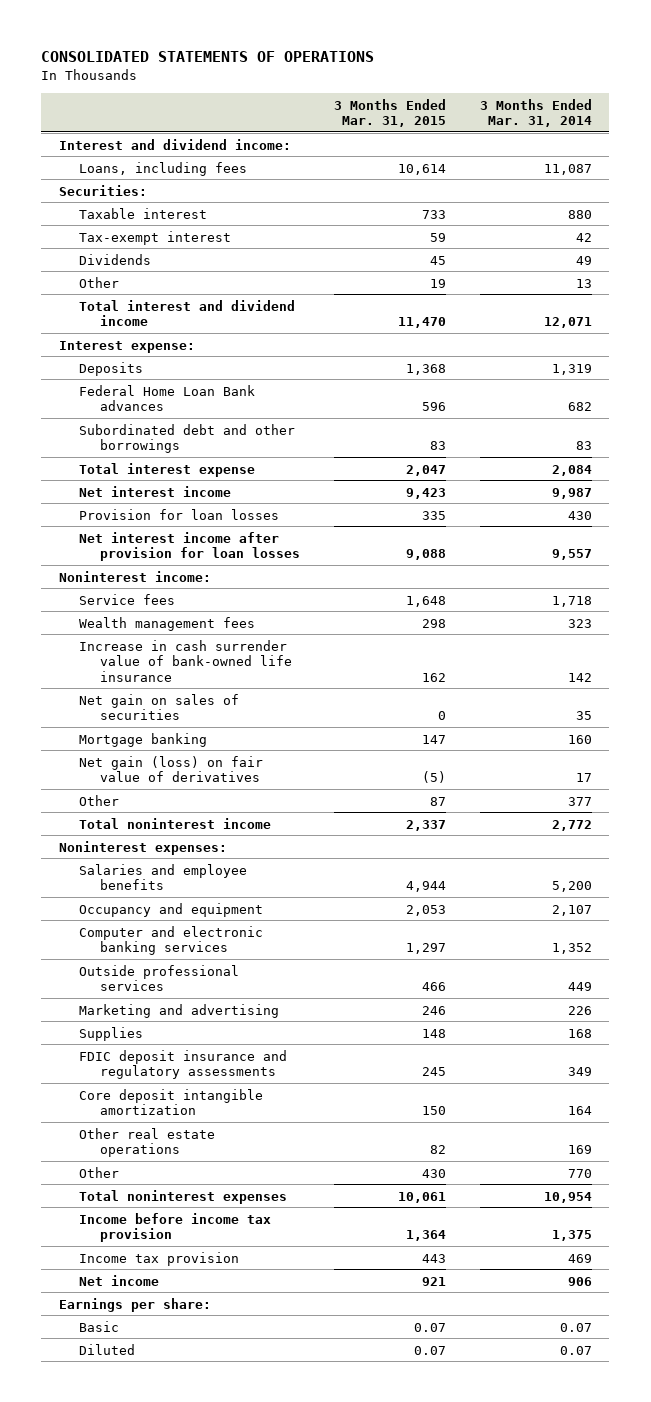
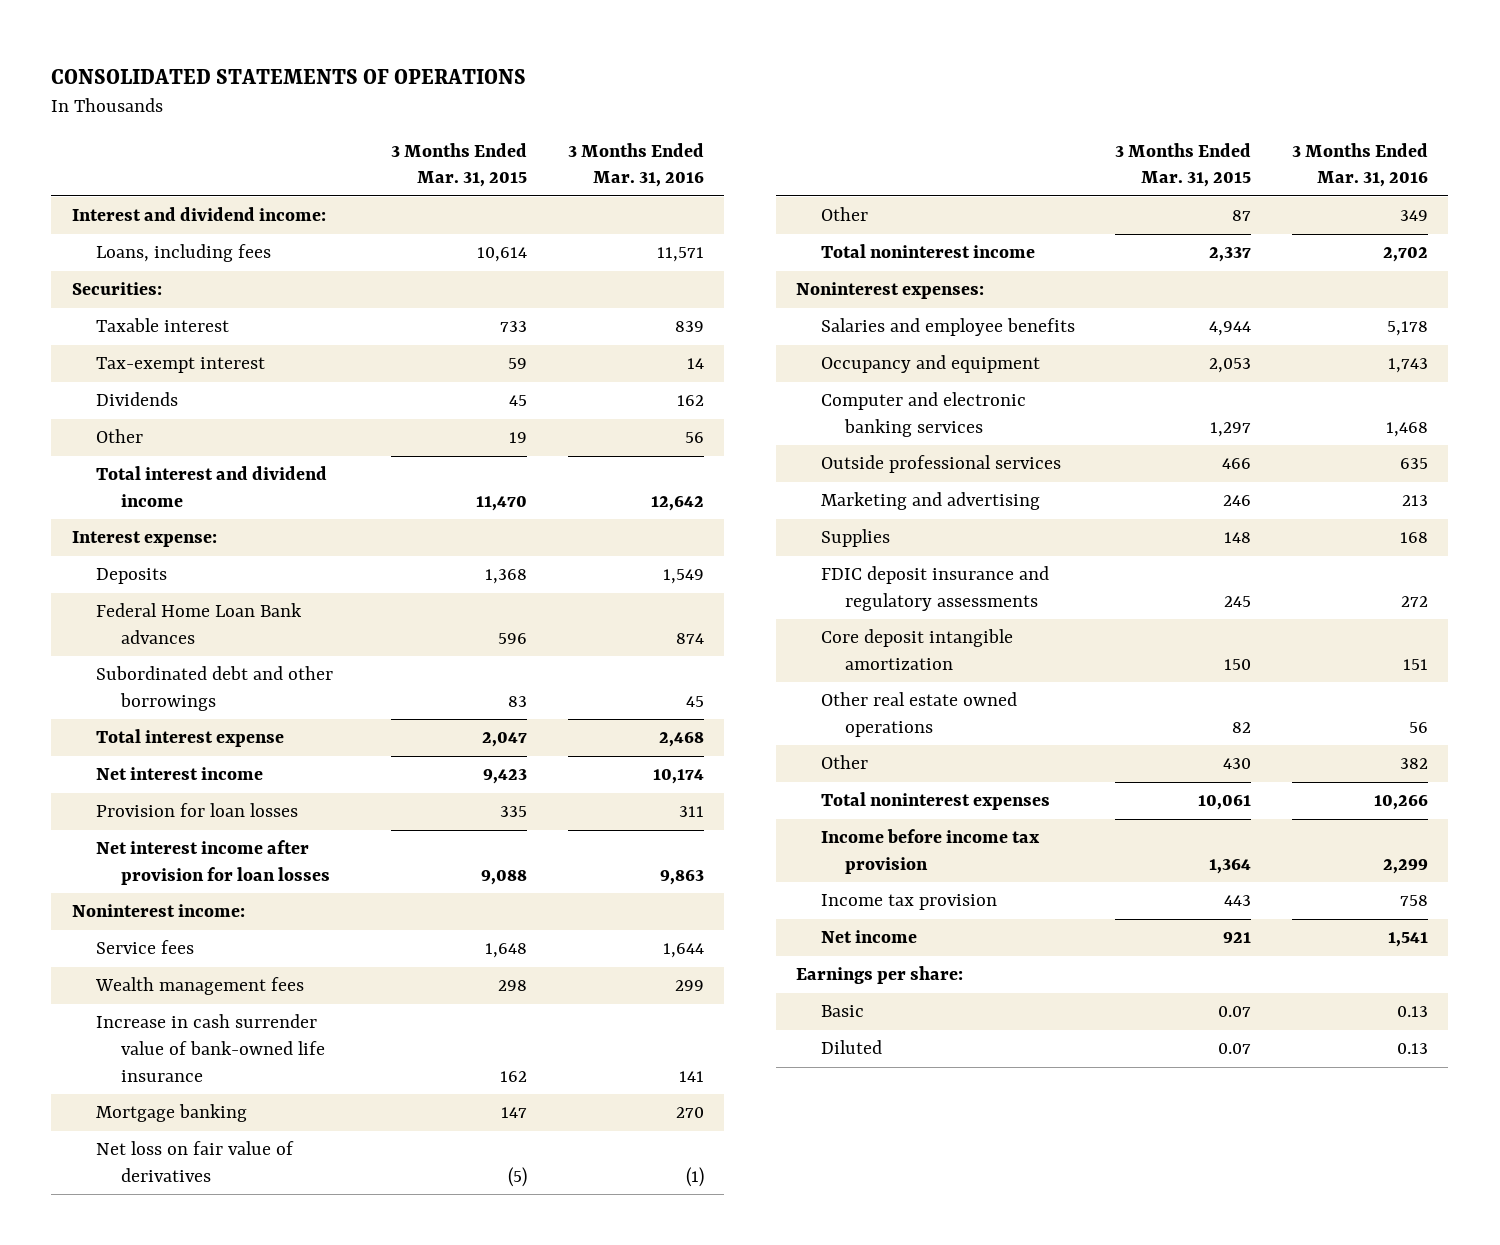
[480,98,593,128] 3 Months Ended Mar. 31, 2014 -> none
none -> [567,142,704,188] 3 Months Ended Mar. 31, 2016
[79,693,240,721] Net gain on sales of securities -> none
[79,755,264,783] Net gain (loss) on fair value of derivatives -> [96,1141,295,1182] Net loss on fair value of derivatives
[79,1127,216,1158] Other real estate operations -> [820,692,1017,737] Other real estate owned operations

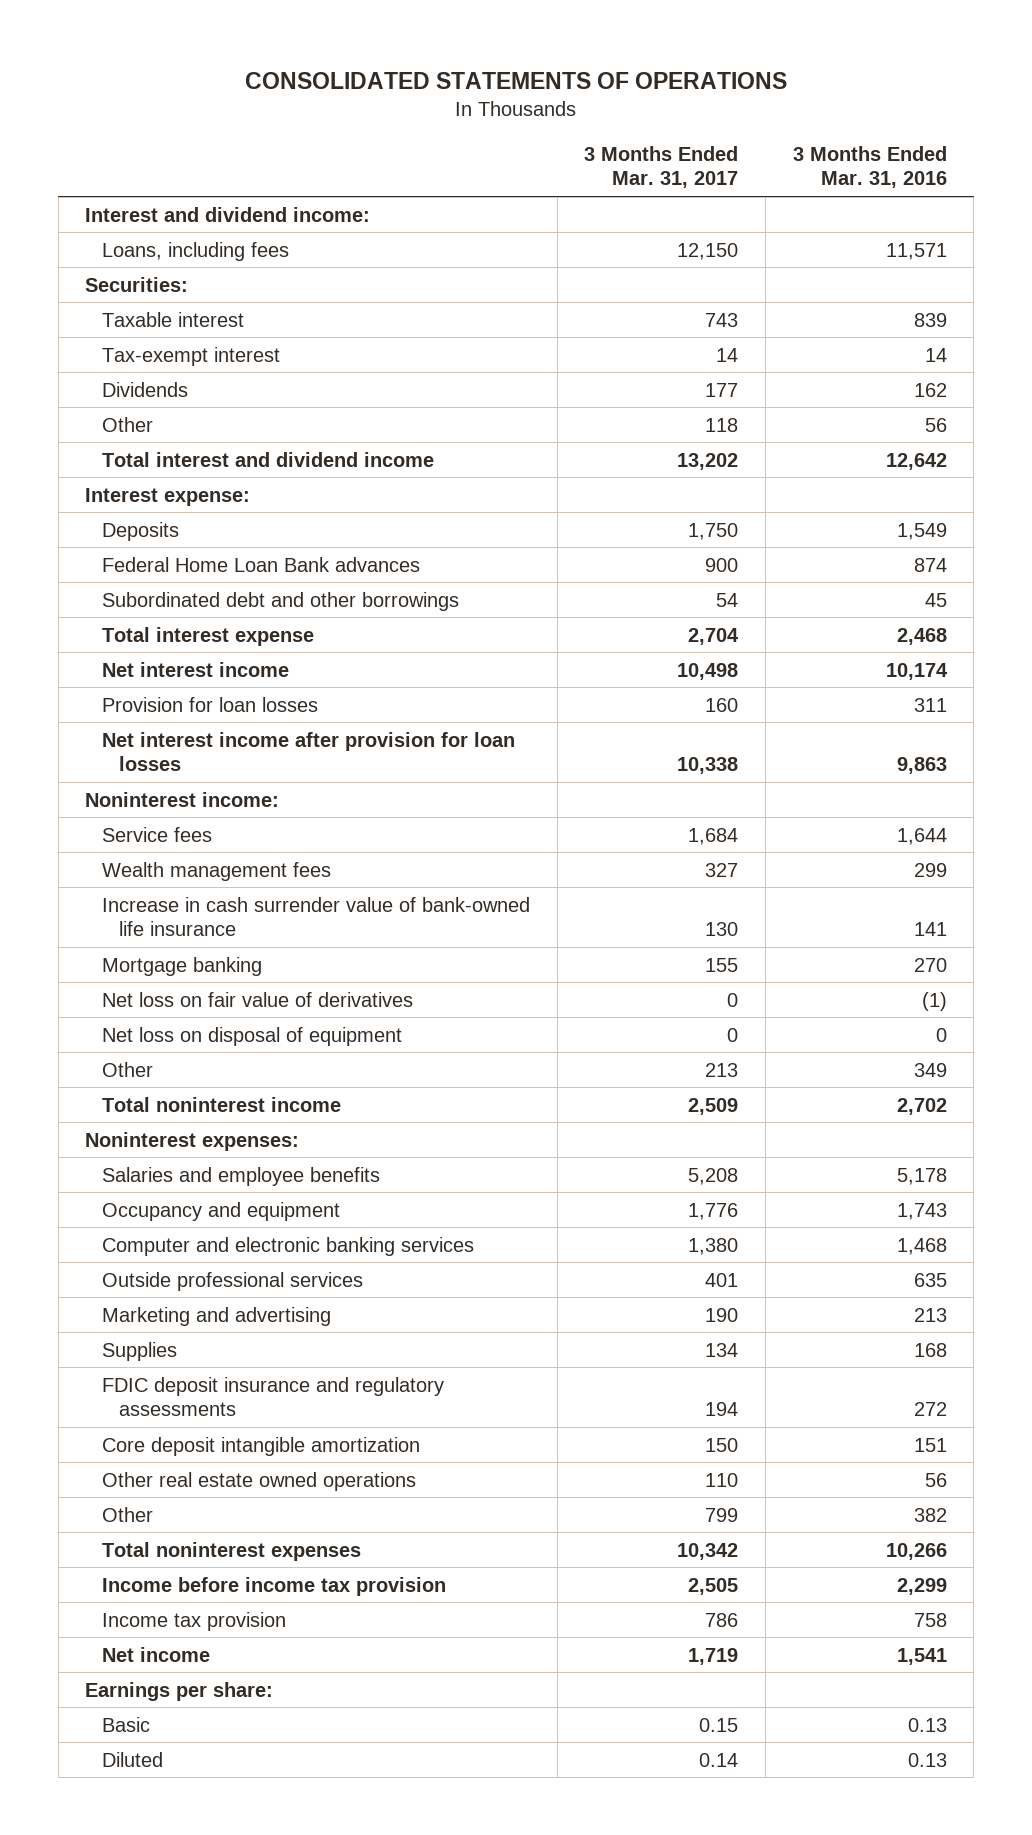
[390,142,527,188] 3 Months Ended Mar. 31, 2015 -> none
none -> [584,146,739,189] 3 Months Ended Mar. 31, 2017
none -> [102,1026,403,1046] Net loss on disposal of equipment

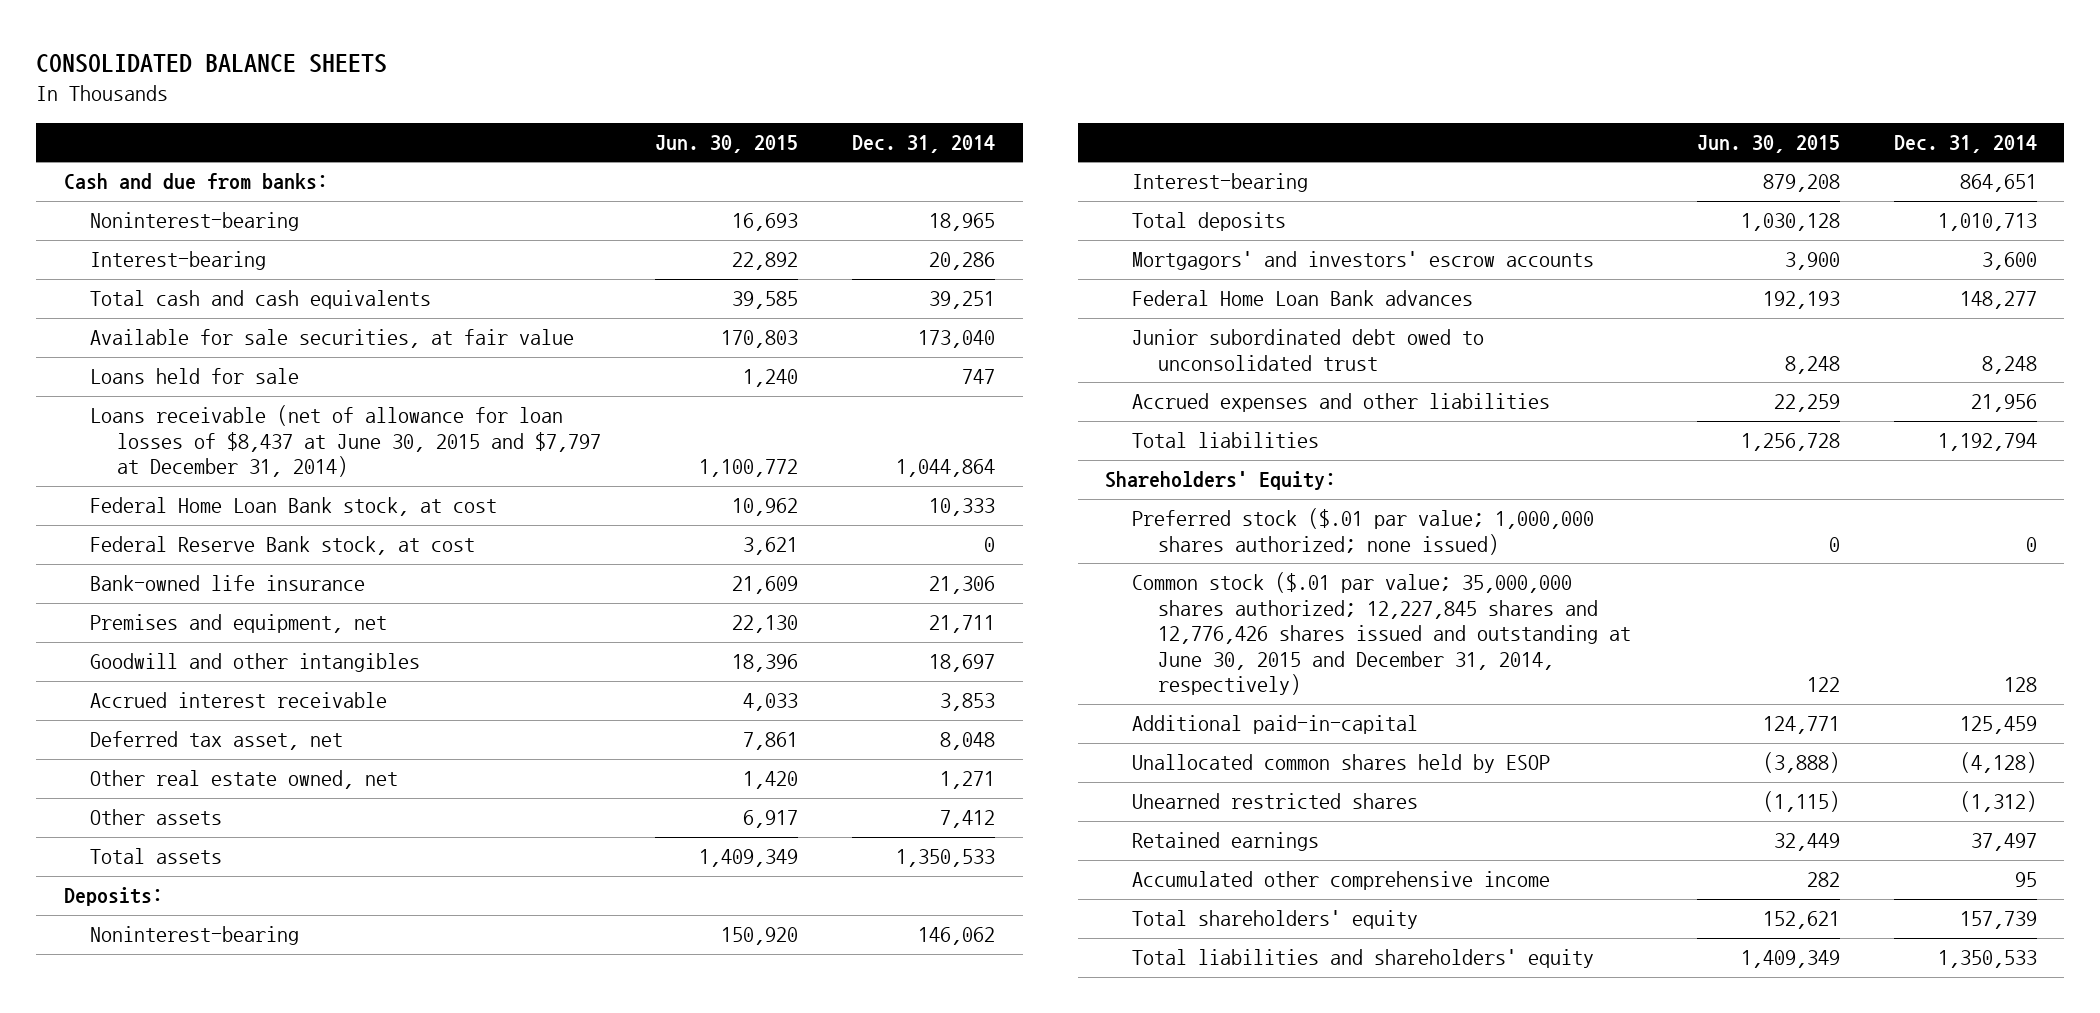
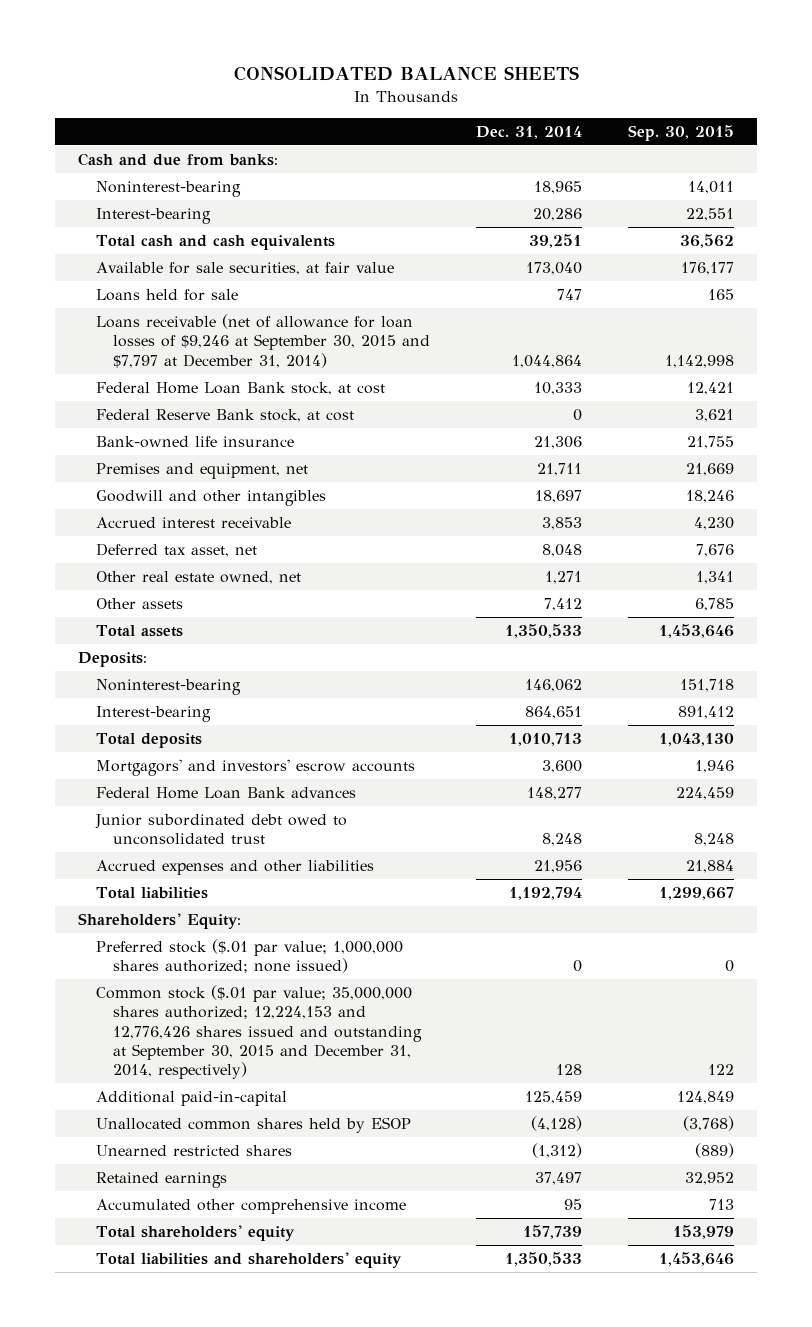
[655,134,799,153] Jun. 30, 2015 -> none
none -> [628,124,735,141] Sep. 30, 2015
[90,405,601,478] Loans receivable (net of allowance for loan losses of $8,437 at June 30, 2015 and $7,797 at December 31, 2014) -> [95,314,431,368] Loans receivable (net of allowance for loan losses of $9,246 at September 30, 2015 and $7,797 at December 31, 2014)
[1131,572,1632,696] Common stock ($.01 par value; 35,000,000 shares authorized; 12,227,845 shares and 12,776,426 shares issued and outstanding at June 30, 2015 and December 31, 2014, respectively) -> [95,985,423,1080] Common stock ($.01 par value; 35,000,000 shares authorized; 12,224,153 and 12,776,426 shares issued and outstanding at September 30, 2015 and December 31, 2014, respectively)

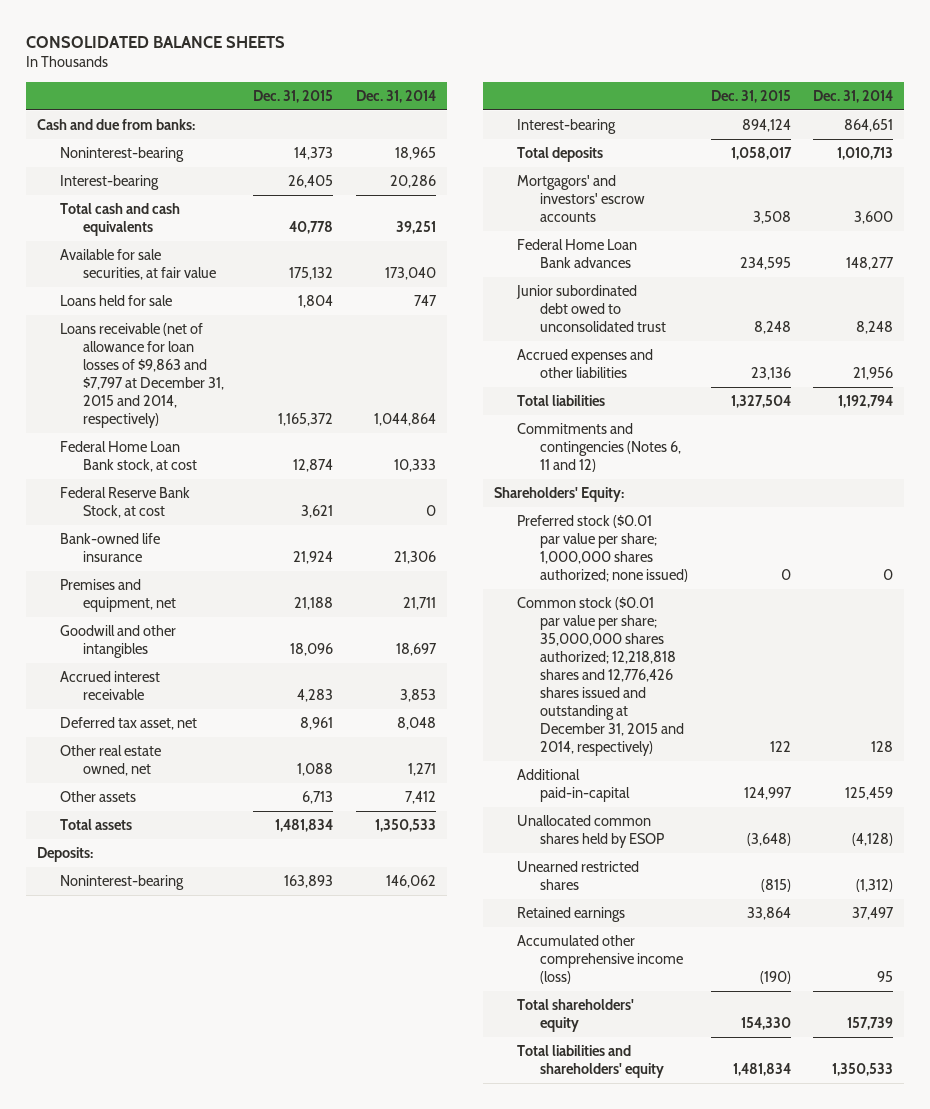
[628,124,735,141] Sep. 30, 2015 -> none
none -> [253,89,334,103] Dec. 31, 2015
[95,314,431,368] Loans receivable (net of allowance for loan losses of $9,246 at September 30, 2015 and $7,797 at December 31, 2014) -> [59,322,224,429] Loans receivable (net of allowance for loan losses of $9,863 and $7,797 at December 31, 2015 and 2014, respectively)
[95,409,354,423] Federal Reserve Bank stock, at cost -> [59,486,190,518] Federal Reserve Bank Stock, at cost
none -> [517,422,681,472] Commitments and contingencies (Notes 6, 11 and 12)
[95,939,403,974] Preferred stock ($.01 par value; 1,000,000 shares authorized; none issued) -> [517,514,688,582] Preferred stock ($0.01 par value per share; 1,000,000 shares authorized; none issued)
[95,985,423,1080] Common stock ($.01 par value; 35,000,000 shares authorized; 12,224,153 and 12,776,426 shares issued and outstanding at September 30, 2015 and December 31, 2014, respectively) -> [517,596,684,757] Common stock ($0.01 par value per share; 35,000,000 shares authorized; 12,218,818 shares and 12,776,426 shares issued and outstanding at December 31, 2015 and 2014, respectively)
[95,1199,406,1215] Accumulated other comprehensive income -> [517,934,683,984] Accumulated other comprehensive income (loss)

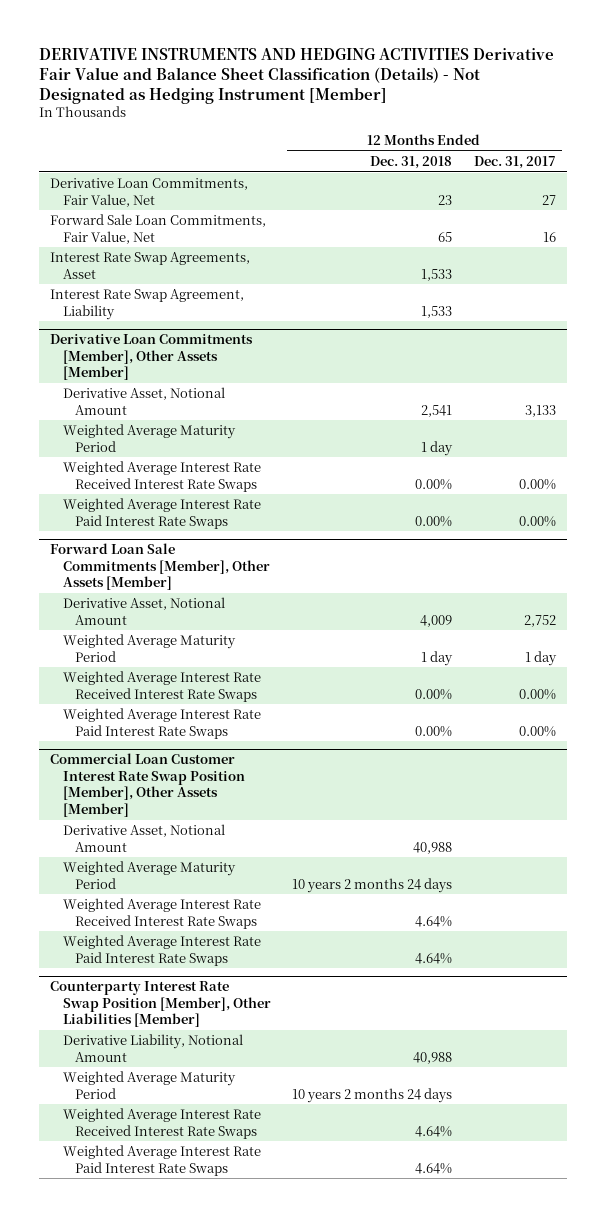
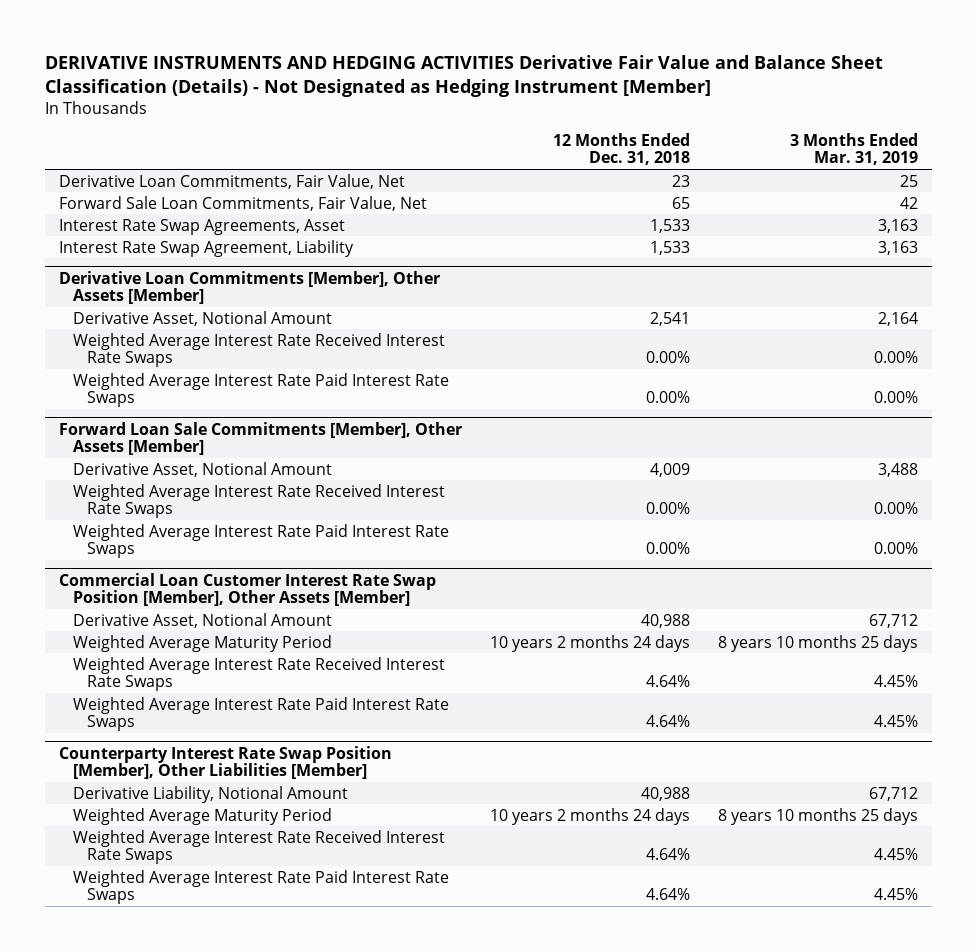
[474,156,557,170] Dec. 31, 2017 -> none
none -> [790,132,919,166] 3 Months Ended Mar. 31, 2019
[62,424,236,452] Weighted Average Maturity Period -> none
[62,634,236,662] Weighted Average Maturity Period -> none

